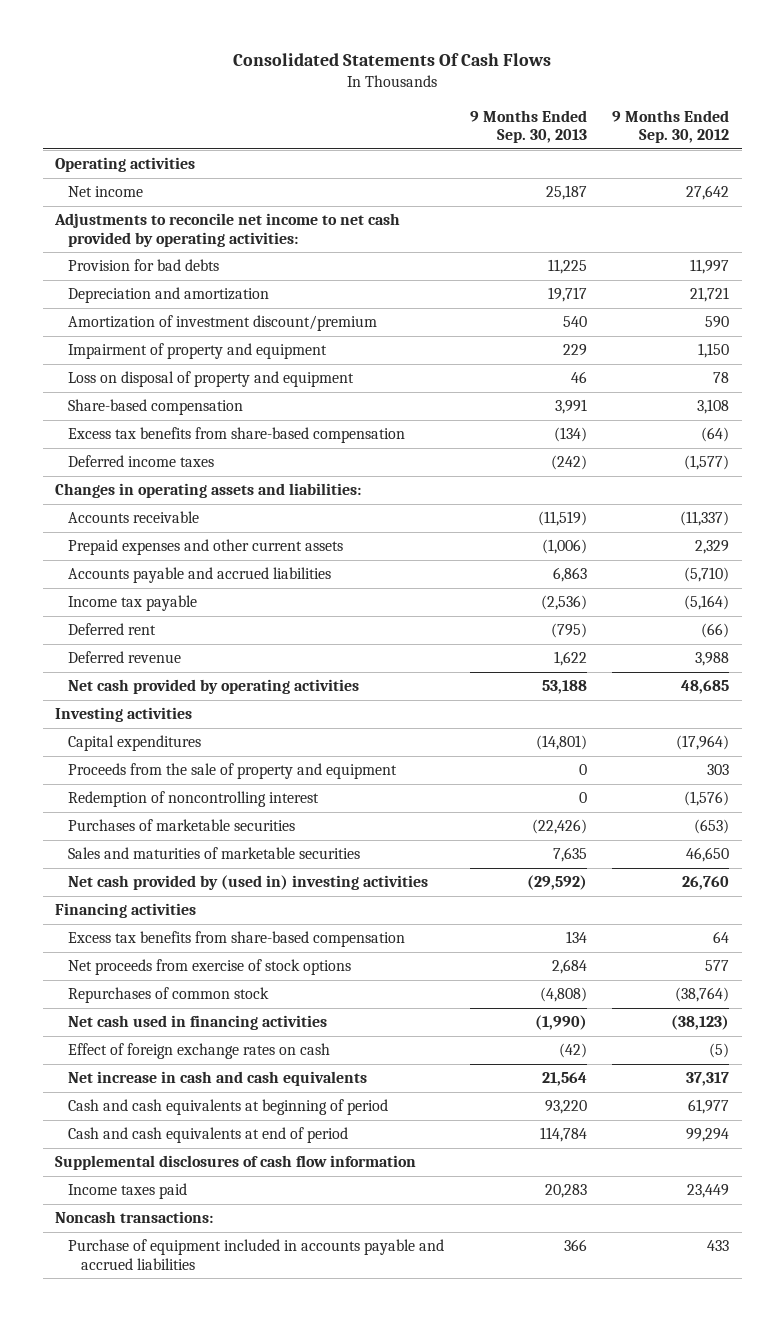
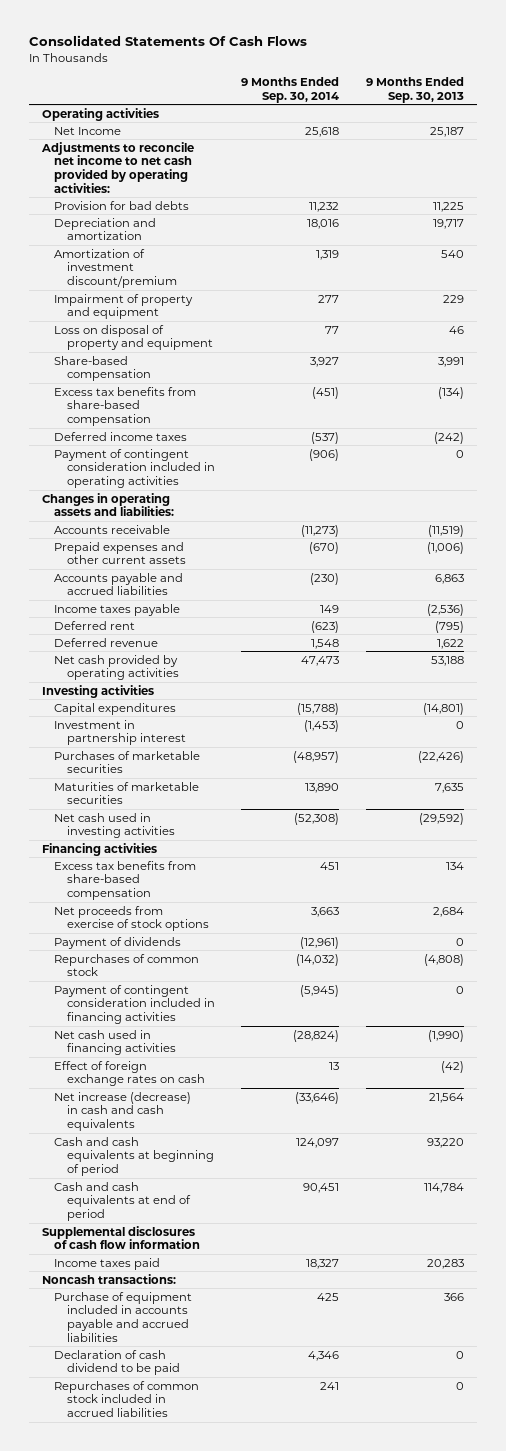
[611,109,729,144] 9 Months Ended Sep. 30, 2012 -> none
none -> [241,76,340,103] 9 Months Ended Sep. 30, 2014
[68,186,144,198] Net income -> [54,126,122,135] Net Income
none -> [54,448,215,489] Payment of contingent consideration included in operating activities
[68,595,198,612] Income tax payable -> [54,603,181,616] Income taxes payable
[68,763,398,780] Proceeds from the sale of property and equipment -> none
[68,791,320,808] Redemption of noncontrolling interest -> none
none -> [54,719,186,746] Investment in partnership interest
[68,847,361,860] Sales and maturities of marketable securities -> [54,781,200,805] Maturities of marketable securities
[68,875,429,891] Net cash provided by (used in) investing activities -> [54,812,175,839] Net cash used in investing activities
none -> [54,936,182,949] Payment of dividends
none -> [54,984,215,1025] Payment of contingent consideration included in financing activities
[68,1071,368,1087] Net increase in cash and cash equivalents -> [54,1091,192,1132] Net increase (decrease) in cash and cash equivalents
none -> [54,1349,180,1376] Declaration of cash dividend to be paid
none -> [54,1380,200,1418] Repurchases of common stock included in accrued liabilities

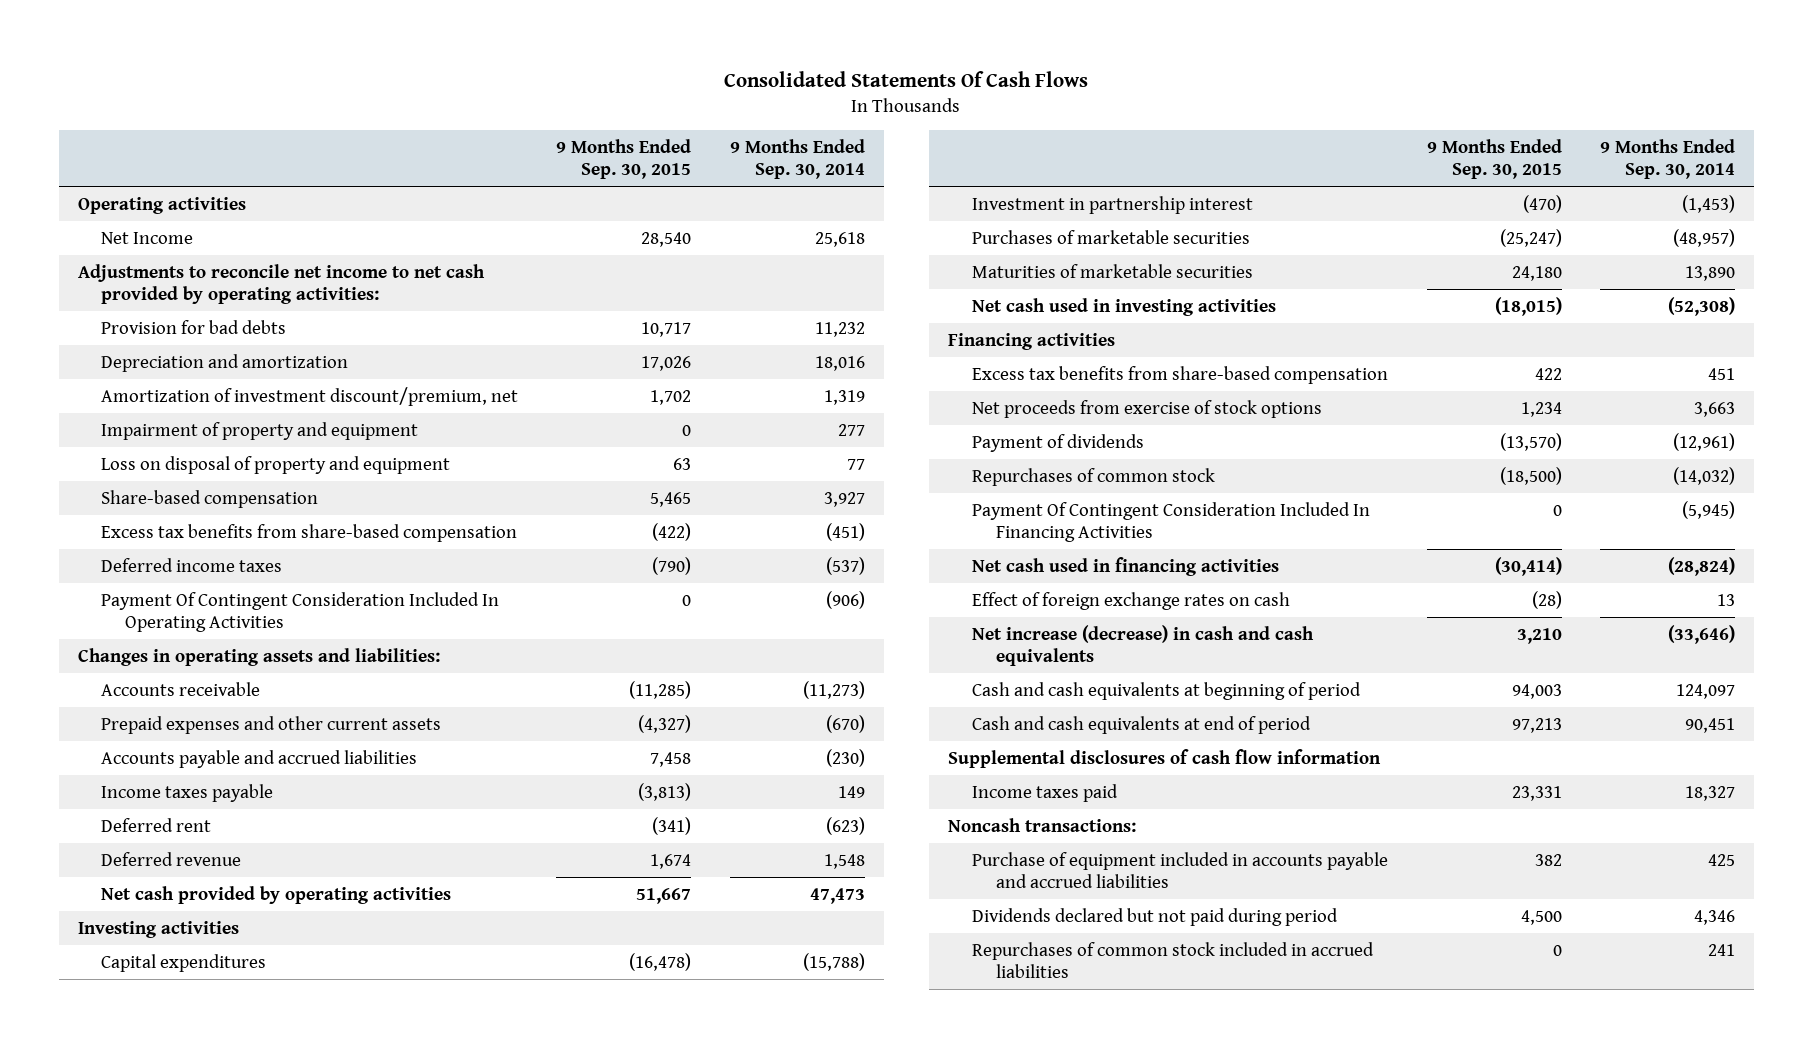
[365,76,464,103] 9 Months Ended Sep. 30, 2013 -> none
none -> [556,138,692,179] 9 Months Ended Sep. 30, 2015
[54,248,177,289] Amortization of investment discount/premium -> [101,386,519,406] Amortization of investment discount/premium, net
[54,448,215,489] Payment of contingent consideration included in operating activities -> [101,591,500,632] Payment Of Contingent Consideration Included In Operating Activities
[54,984,215,1025] Payment of contingent consideration included in financing activities -> [972,501,1371,542] Payment Of Contingent Consideration Included In Financing Activities
[54,1349,180,1376] Declaration of cash dividend to be paid -> [972,907,1339,926] Dividends declared but not paid during period

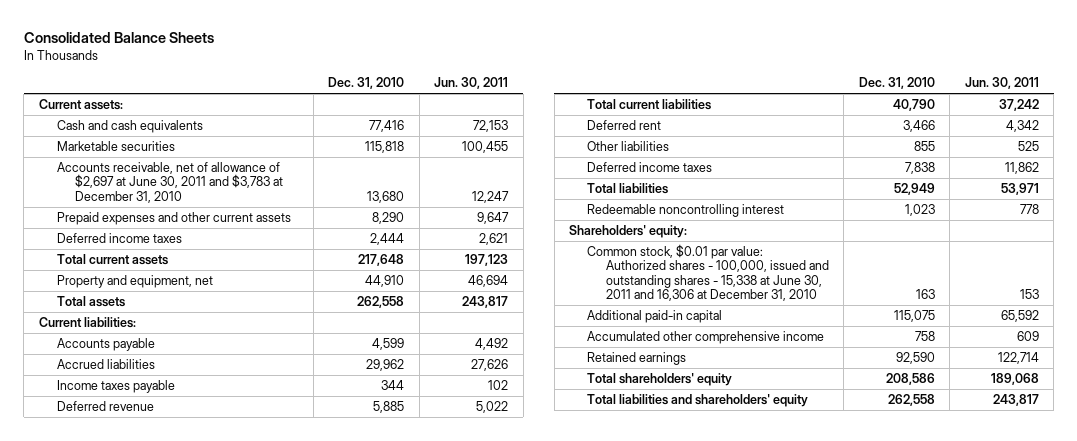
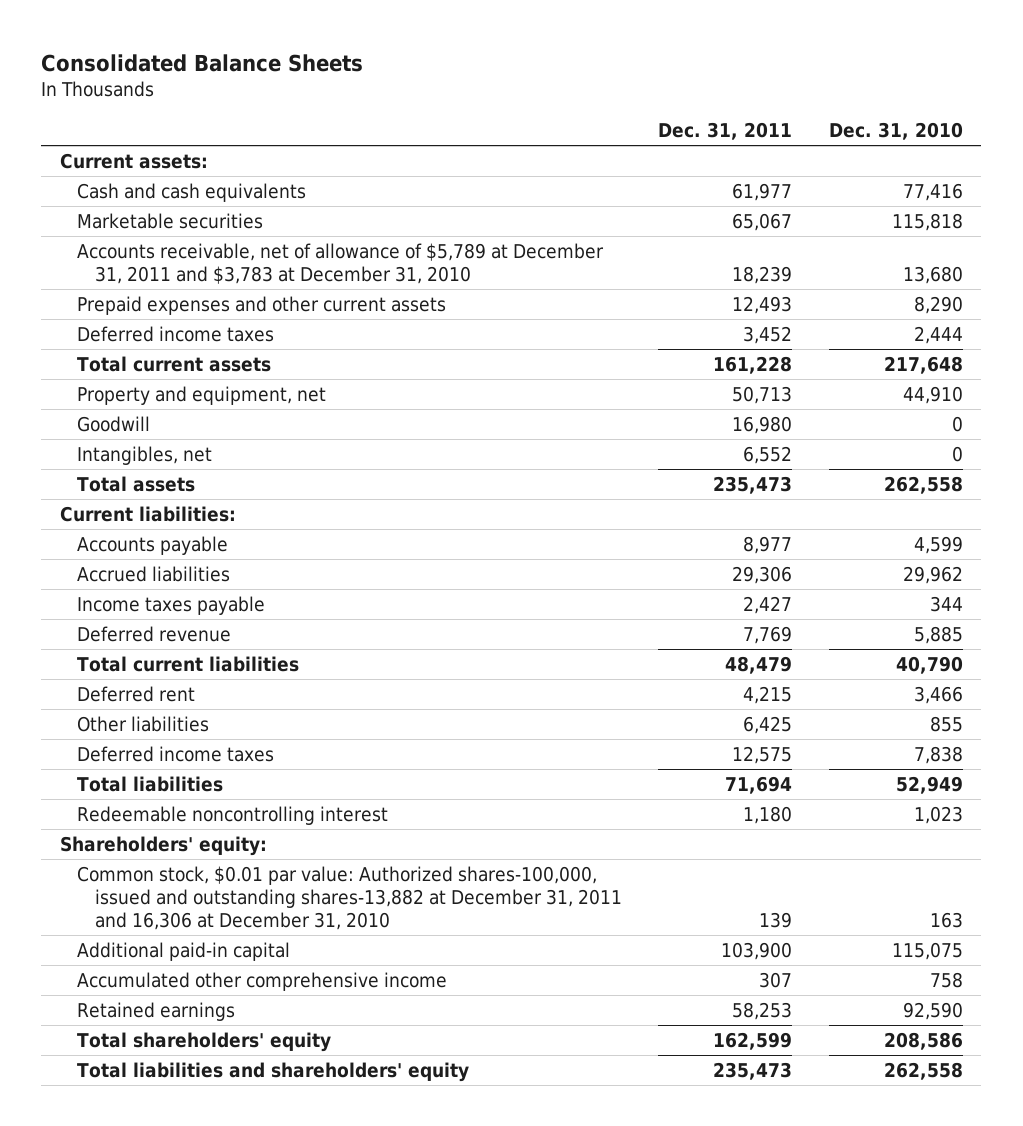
[434,77,509,90] Jun. 30, 2011 -> none
none -> [658,122,793,141] Dec. 31, 2011
[57,161,284,203] Accounts receivable, net of allowance of $2,697 at June 30, 2011 and $3,783 at December 31, 2010 -> [77,242,605,285] Accounts receivable, net of allowance of $5,789 at December 31, 2011 and $3,783 at December 31, 2010
none -> [77,415,151,432] Goodwill
none -> [77,445,213,465] Intangibles, net
[587,243,829,302] Common stock, $0.01 par value: Authorized shares - 100,000, issued and outstanding shares - 15,338 at June 30, 2011 and 16,306 at December 31, 2010 -> [77,865,622,931] Common stock, $0.01 par value: Authorized shares-100,000, issued and outstanding shares-13,882 at December 31, 2011 and 16,306 at December 31, 2010

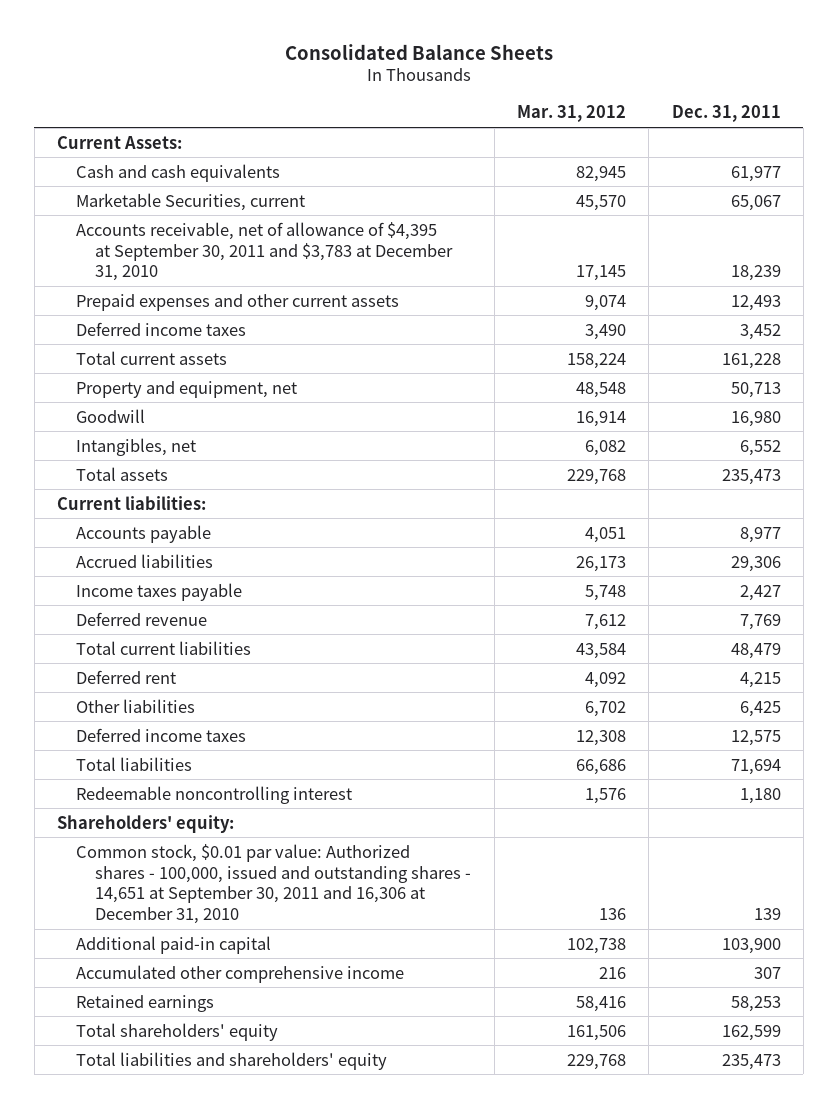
[829,122,964,141] Dec. 31, 2010 -> none
none -> [516,105,626,123] Mar. 31, 2012
[59,152,208,169] Current assets: -> [57,135,183,149] Current Assets:
[77,212,264,229] Marketable securities -> [76,192,306,211] Marketable Securities, current
[77,242,605,285] Accounts receivable, net of allowance of $5,789 at December 31, 2011 and $3,783 at December 31, 2010 -> [76,221,454,282] Accounts receivable, net of allowance of $4,395 at September 30, 2011 and $3,783 at December 31, 2010
[77,865,622,931] Common stock, $0.01 par value: Authorized shares-100,000, issued and outstanding shares-13,882 at December 31, 2011 and 16,306 at December 31, 2010 -> [76,843,472,925] Common stock, $0.01 par value: Authorized shares - 100,000, issued and outstanding shares - 14,651 at September 30, 2011 and 16,306 at December 31, 2010

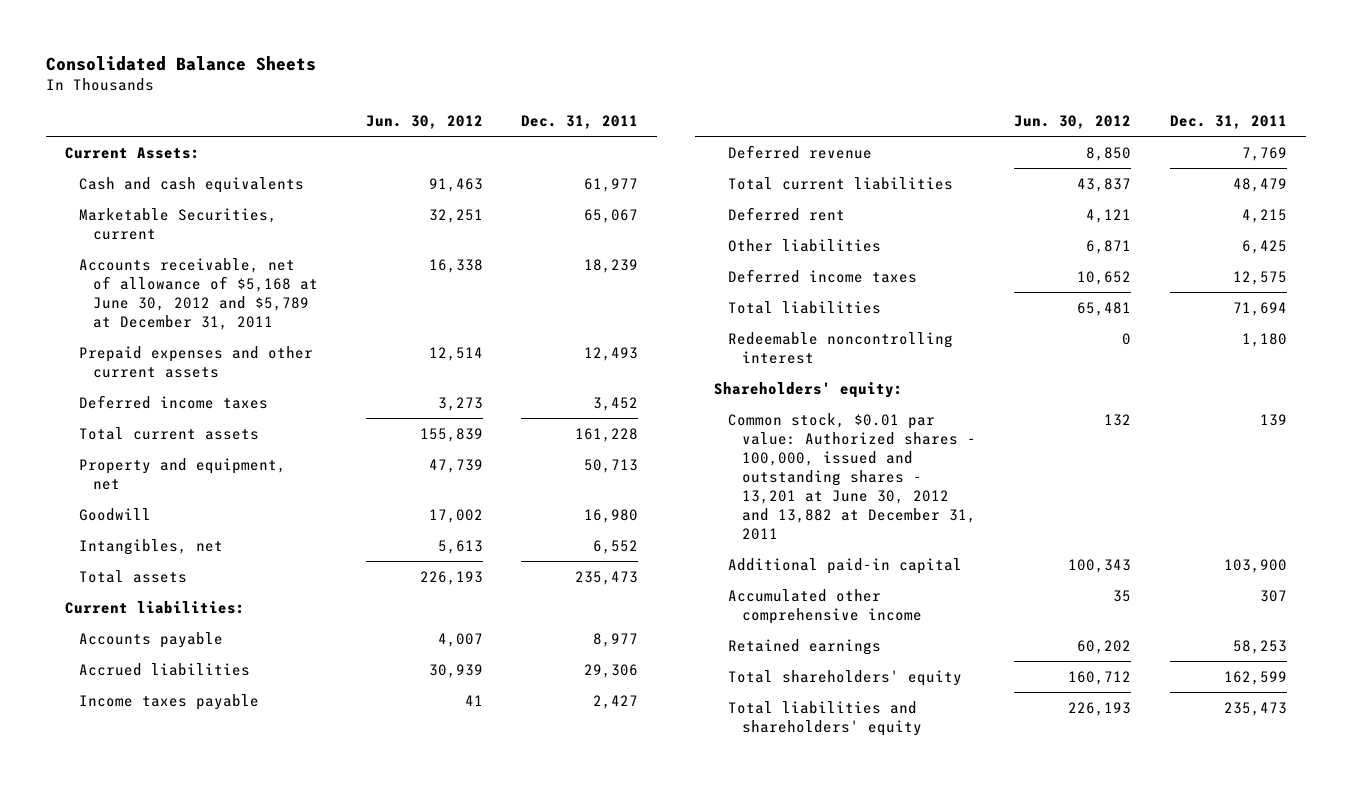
[516,105,626,123] Mar. 31, 2012 -> none
none -> [365,114,483,129] Jun. 30, 2012
[76,221,454,282] Accounts receivable, net of allowance of $4,395 at September 30, 2011 and $3,783 at December 31, 2010 -> [79,257,319,330] Accounts receivable, net of allowance of $5,168 at June 30, 2012 and $5,789 at December 31, 2011
[76,843,472,925] Common stock, $0.01 par value: Authorized shares - 100,000, issued and outstanding shares - 14,651 at September 30, 2011 and 16,306 at December 31, 2010 -> [728,412,976,541] Common stock, $0.01 par value: Authorized shares - 100,000, issued and outstanding shares - 13,201 at June 30, 2012 and 13,882 at December 31, 2011

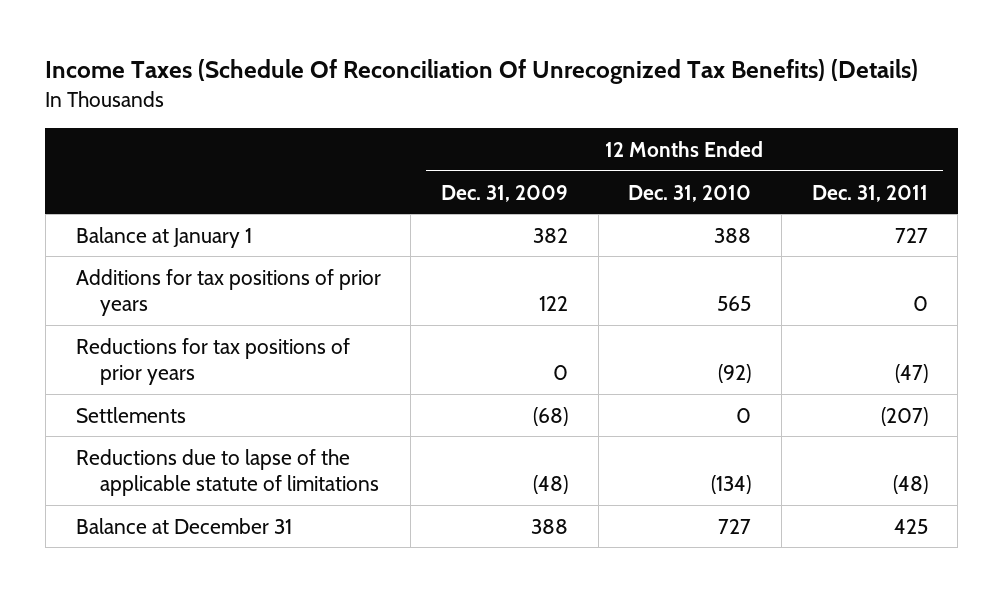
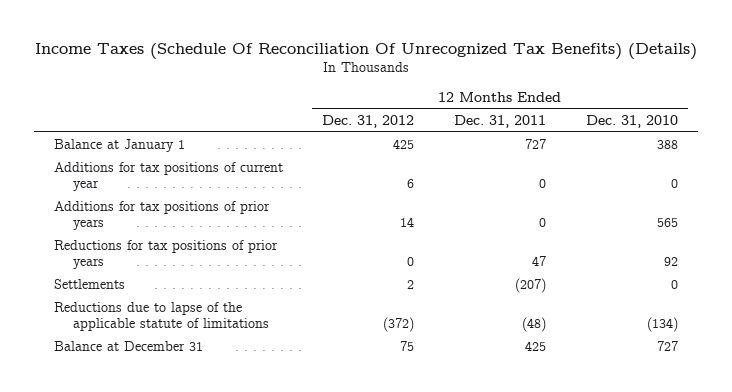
[440,184,568,202] Dec. 31, 2009 -> none
none -> [322,114,415,128] Dec. 31, 2012
none -> [53,162,283,192] Additions for tax positions of current year
[718,363,752,383] (92) -> [664,257,679,267] 92
[894,363,928,383] (47) -> [532,256,547,267] 47

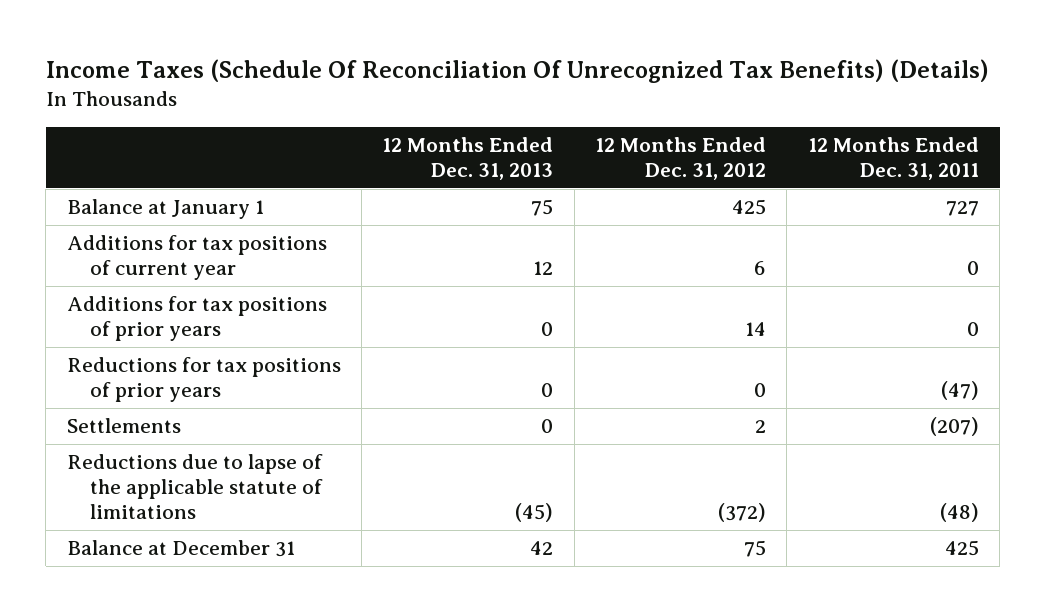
[586,114,679,128] Dec. 31, 2010 -> none
none -> [382,137,554,180] 12 Months Ended Dec. 31, 2013
[532,256,547,267] 47 -> [940,381,979,401] (47)

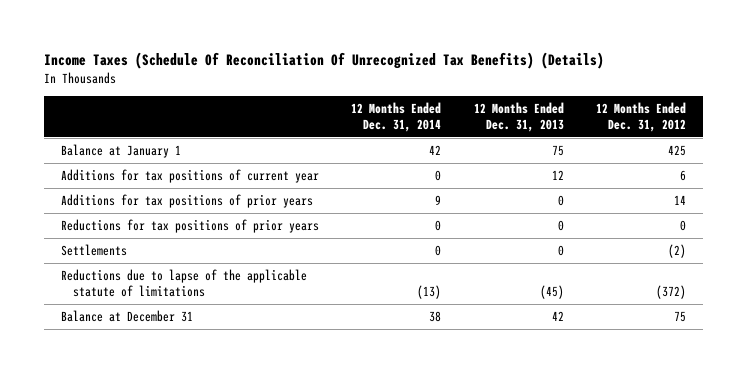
[807,137,979,180] 12 Months Ended Dec. 31, 2011 -> none
none -> [351,101,442,133] 12 Months Ended Dec. 31, 2014
[755,420,767,434] 2 -> [668,243,687,258] (2)

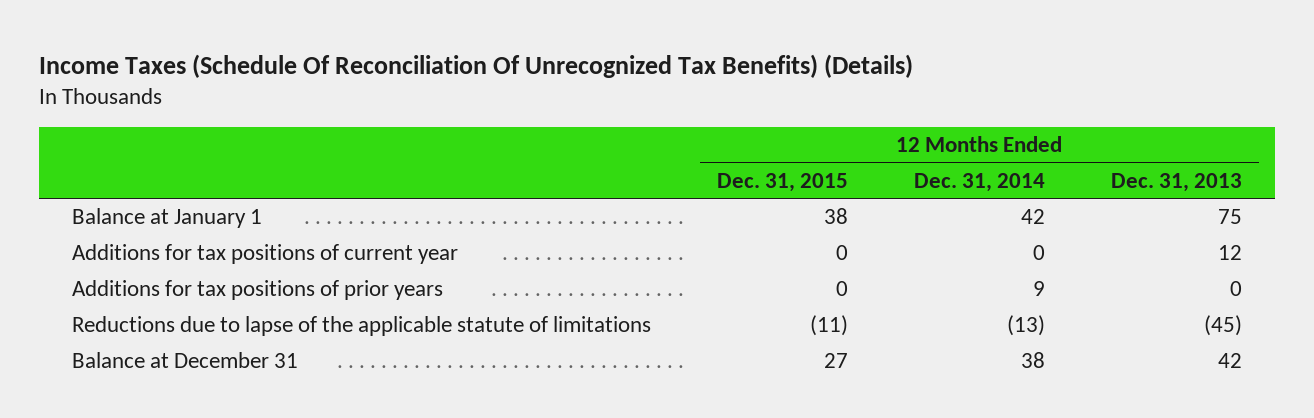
[596,101,687,133] 12 Months Ended Dec. 31, 2012 -> none
none -> [716,172,848,192] Dec. 31, 2015
[60,218,319,233] Reductions for tax positions of prior years -> none
[60,243,127,256] Settlements -> none

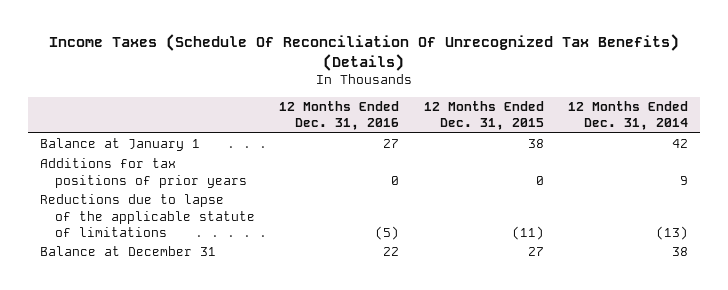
[1110,172,1242,192] Dec. 31, 2013 -> none
none -> [279,101,400,131] 12 Months Ended Dec. 31, 2016
[71,244,458,265] Additions for tax positions of current year -> none

